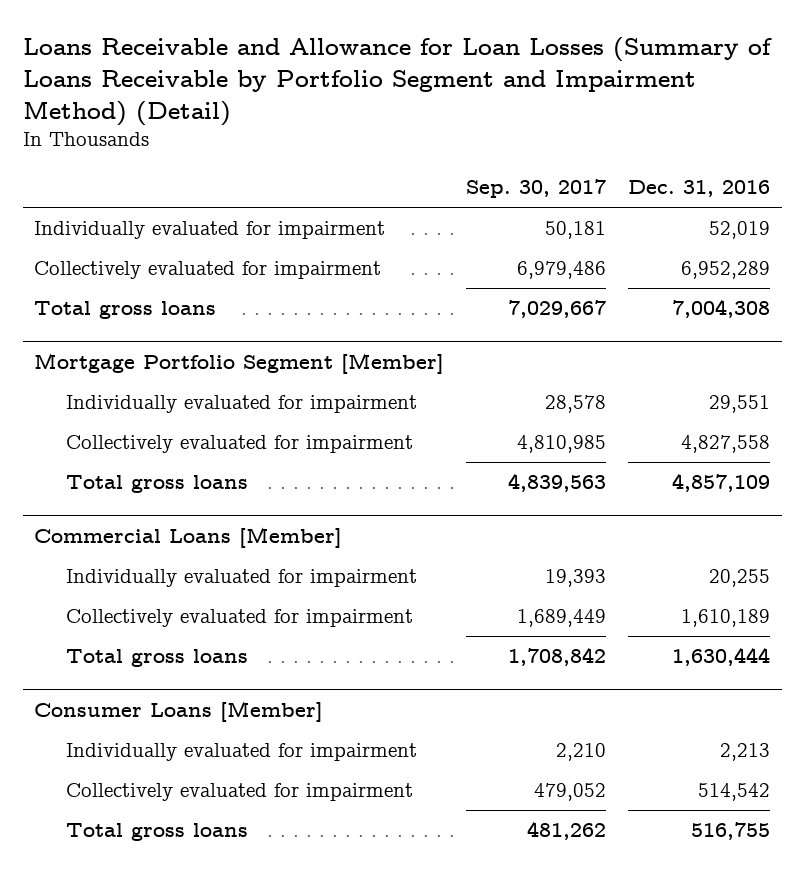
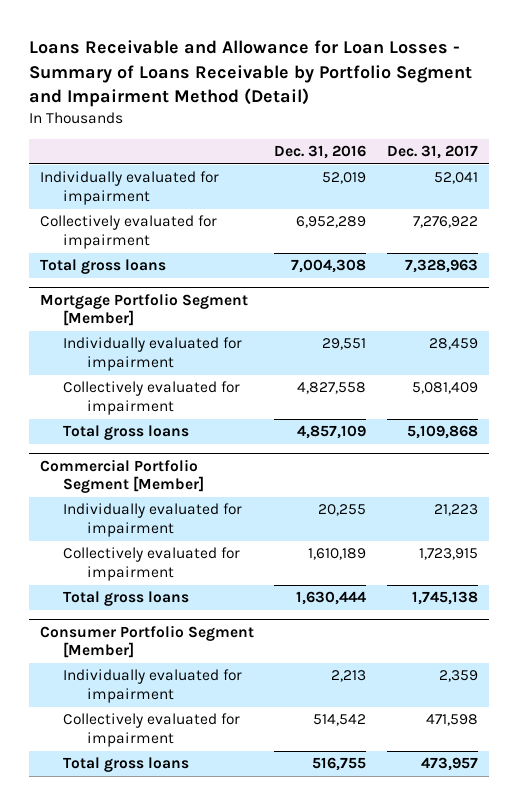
[22,36,772,126] Loans Receivable and Allowance for Loan Losses (Summary of Loans Receivable by Portfolio Segment and Impairment Method) (Detail) -> [29,40,473,108] Loans Receivable and Allowance for Loan Losses - Summary of Loans Receivable by Portfolio Segment and Impairment Method (Detail)
[466,179,607,199] Sep. 30, 2017 -> none
none -> [387,145,479,160] Dec. 31, 2017
[33,526,342,548] Commercial Loans [Member] -> [39,458,205,494] Commercial Portfolio Segment [Member]
[33,700,323,722] Consumer Loans [Member] -> [39,624,254,659] Consumer Portfolio Segment [Member]

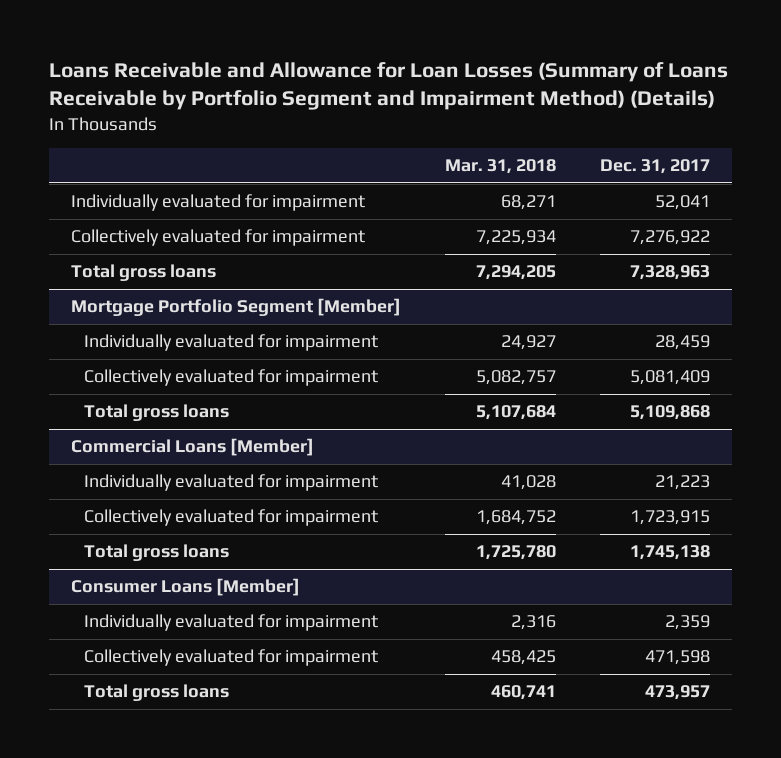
[29,40,473,108] Loans Receivable and Allowance for Loan Losses - Summary of Loans Receivable by Portfolio Segment and Impairment Method (Detail) -> [48,62,728,111] Loans Receivable and Allowance for Loan Losses (Summary of Loans Receivable by Portfolio Segment and Impairment Method) (Details)
[274,145,367,160] Dec. 31, 2016 -> none
none -> [444,159,556,175] Mar. 31, 2018
[39,458,205,494] Commercial Portfolio Segment [Member] -> [70,438,314,457] Commercial Loans [Member]
[39,624,254,659] Consumer Portfolio Segment [Member] -> [70,578,300,597] Consumer Loans [Member]

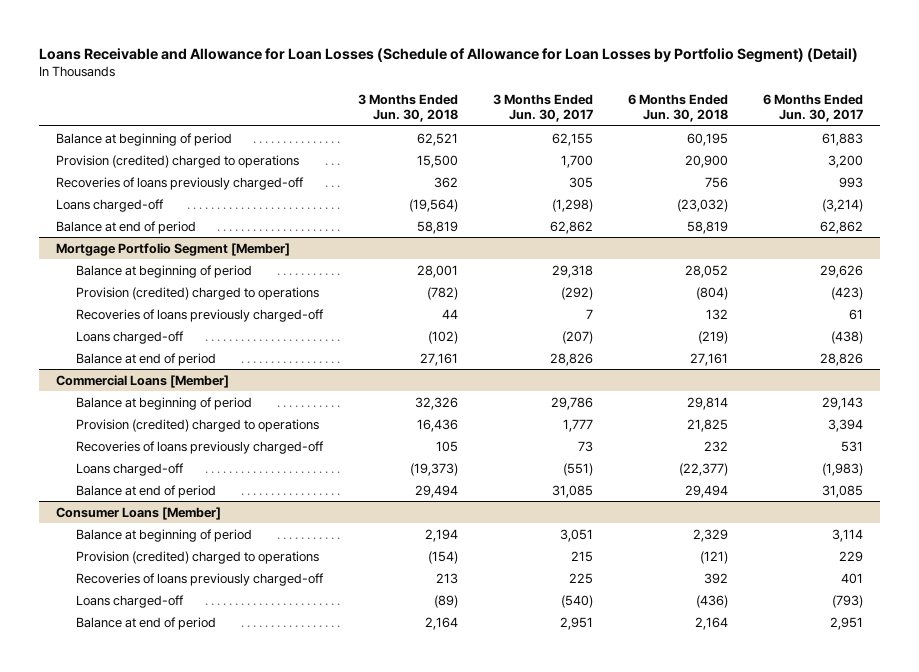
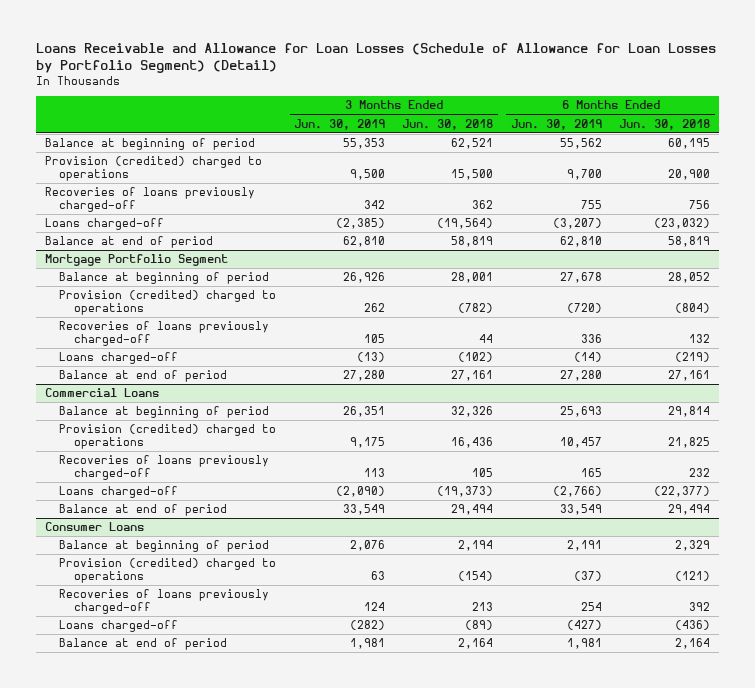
[492,94,593,123] 3 Months Ended Jun. 30, 2017 -> none
[762,94,863,123] 6 Months Ended Jun. 30, 2017 -> none
none -> [293,118,385,130] Jun. 30, 2019
none -> [510,118,602,130] Jun. 30, 2019
[56,242,291,256] Mortgage Portfolio Segment [Member] -> [45,254,229,267] Mortgage Portfolio Segment
[56,374,230,388] Commercial Loans [Member] -> [45,388,160,398] Commercial Loans
[56,506,222,520] Consumer Loans [Member] -> [45,522,145,532] Consumer Loans

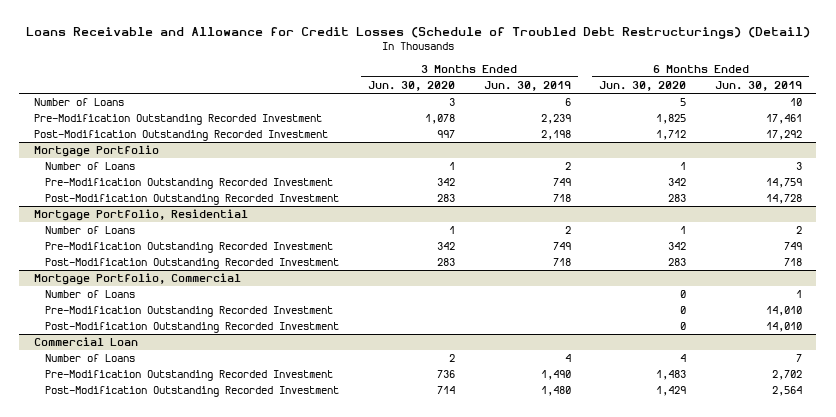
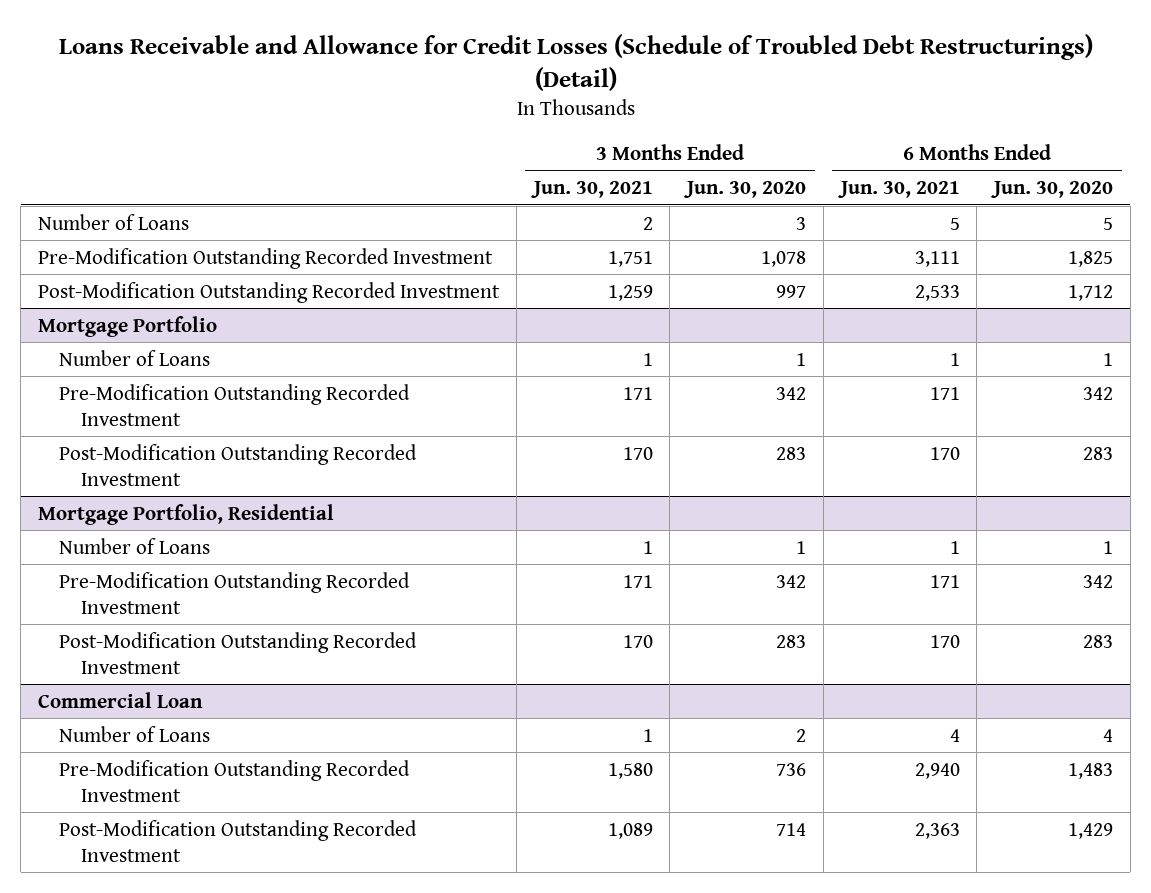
[483,81,571,92] Jun. 30, 2019 -> none
[715,81,803,92] Jun. 30, 2019 -> none
none -> [530,181,653,199] Jun. 30, 2021
none -> [837,181,960,199] Jun. 30, 2021
[33,273,241,286] Mortgage Portfolio, Commercial -> none
[45,290,136,299] Number of Loans -> none
[45,306,334,318] Pre-Modification Outstanding Recorded Investment -> none
[45,322,340,334] Post-Modification Outstanding Recorded Investment -> none

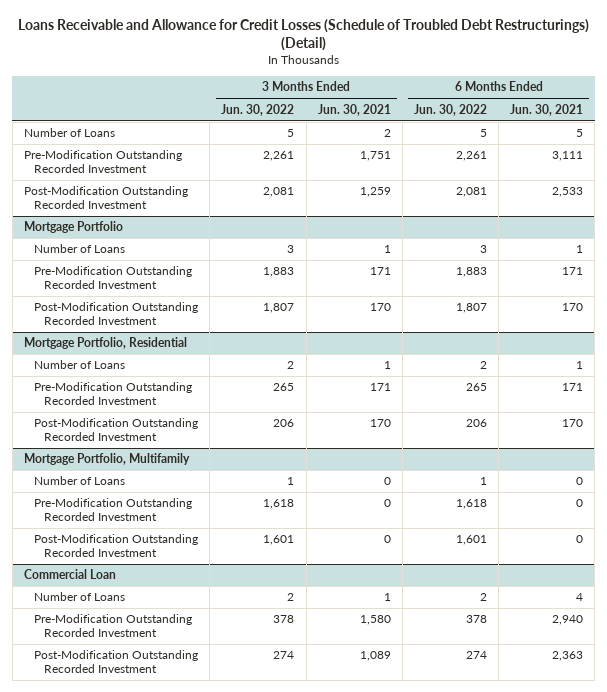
[684,181,807,199] Jun. 30, 2020 -> none
[991,181,1114,199] Jun. 30, 2020 -> none
none -> [221,103,295,116] Jun. 30, 2022
none -> [414,103,488,116] Jun. 30, 2022
none -> [23,453,190,466] Mortgage Portfolio, Multifamily
none -> [34,476,126,486] Number of Loans
none -> [34,498,193,522] Pre-Modification Outstanding Recorded Investment
none -> [34,534,199,558] Post-Modification Outstanding Recorded Investment

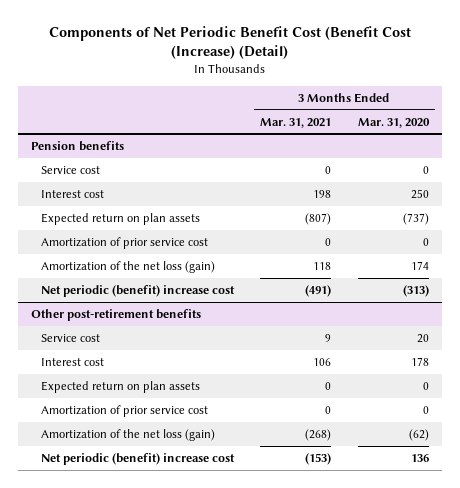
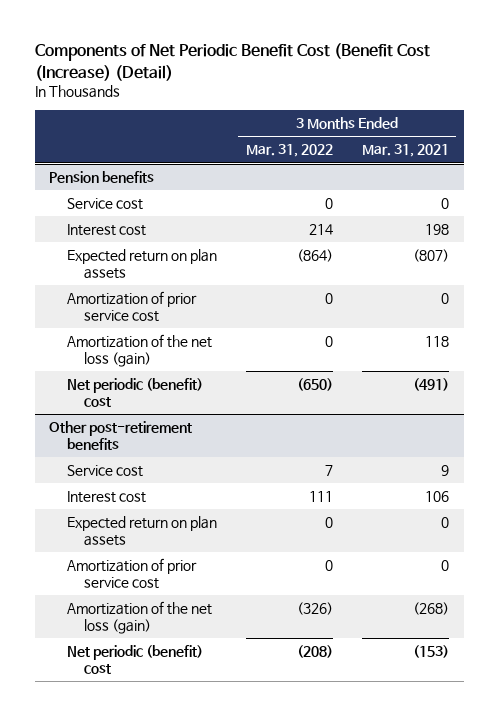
[357,117,430,128] Mar. 31, 2020 -> none
none -> [245,144,333,158] Mar. 31, 2022
[40,285,235,298] Net periodic (benefit) increase cost -> [66,378,203,407] Net periodic (benefit) cost
[40,453,235,466] Net periodic (benefit) increase cost -> [66,645,203,674] Net periodic (benefit) cost

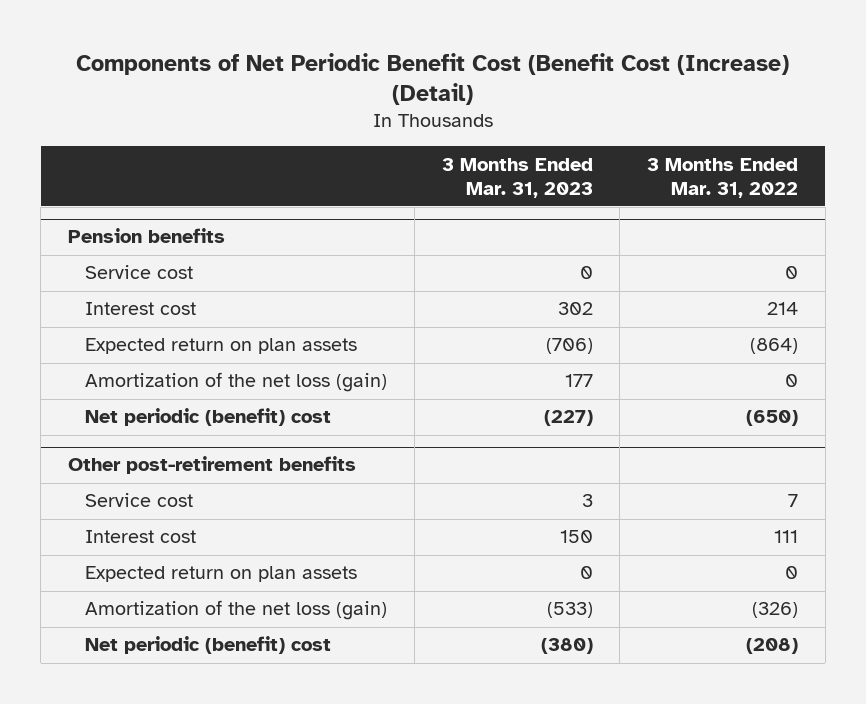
[362,144,450,158] Mar. 31, 2021 -> none
none -> [441,157,593,198] 3 Months Ended Mar. 31, 2023
[66,291,197,322] Amortization of prior service cost -> none
[66,558,197,589] Amortization of prior service cost -> none

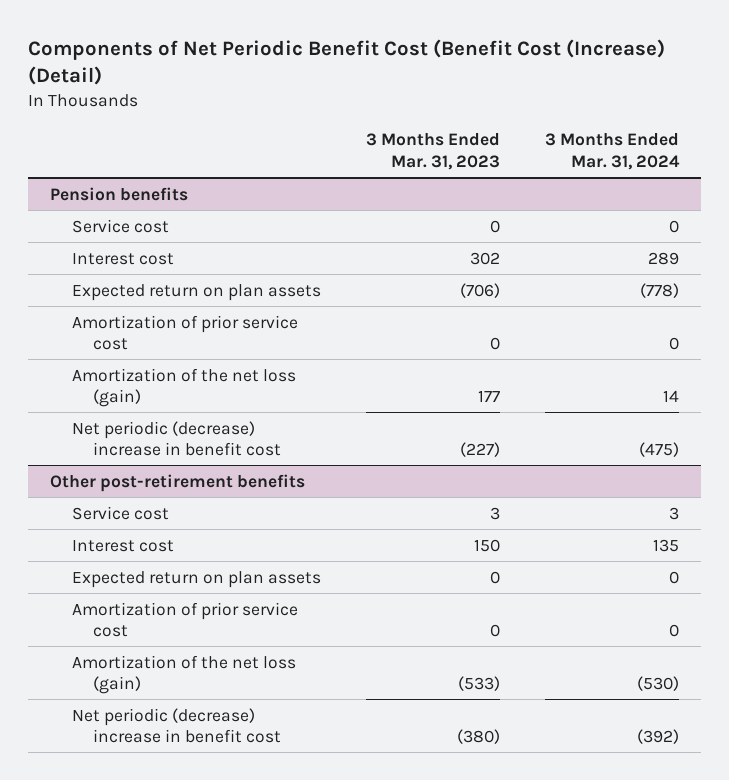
[646,157,798,198] 3 Months Ended Mar. 31, 2022 -> none
none -> [544,133,680,170] 3 Months Ended Mar. 31, 2024
none -> [71,314,298,350] Amortization of prior service cost
[85,408,332,427] Net periodic (benefit) cost -> [71,420,282,456] Net periodic (decrease) increase in benefit cost
none -> [71,601,298,637] Amortization of prior service cost
[85,636,332,655] Net periodic (benefit) cost -> [71,707,282,743] Net periodic (decrease) increase in benefit cost

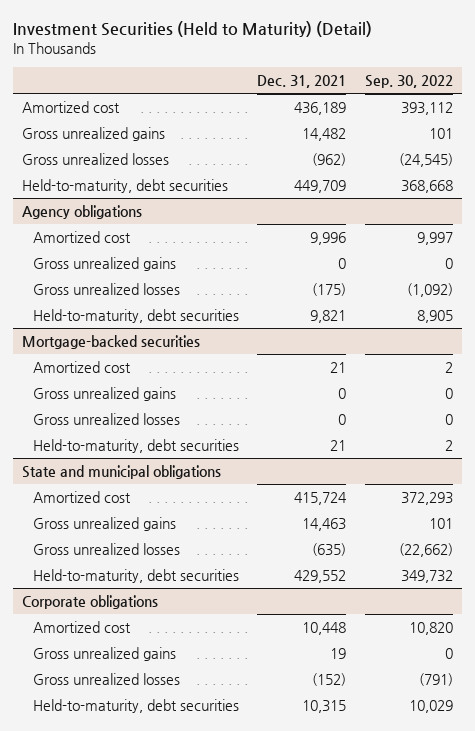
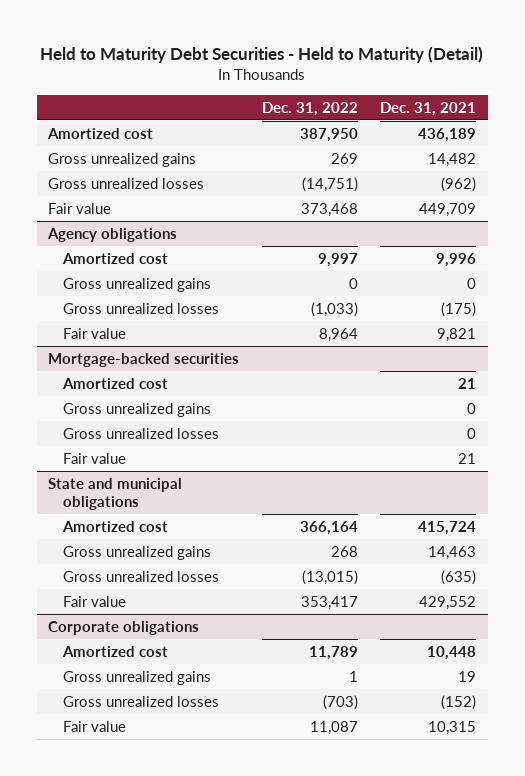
[12,21,372,38] Investment Securities (Held to Maturity) (Detail) -> [40,46,484,64] Held to Maturity Debt Securities - Held to Maturity (Detail)
[364,74,453,88] Sep. 30, 2022 -> none
none -> [261,101,358,116] Dec. 31, 2022
[22,178,229,193] Held-to-maturity, debt securities -> [48,202,112,214] Fair value
[32,308,239,323] Held-to-maturity, debt securities -> [63,327,127,339] Fair value
[32,438,239,453] Held-to-maturity, debt securities -> [63,452,127,464] Fair value
[32,568,239,583] Held-to-maturity, debt securities -> [63,595,127,607] Fair value
[32,698,239,713] Held-to-maturity, debt securities -> [63,720,127,732] Fair value

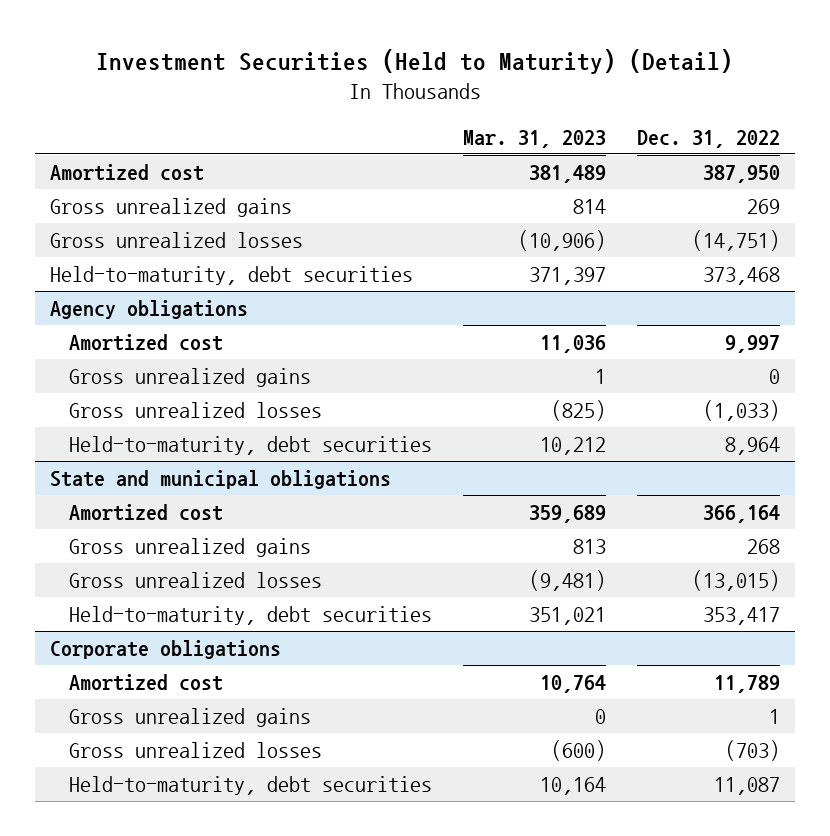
[40,46,484,64] Held to Maturity Debt Securities - Held to Maturity (Detail) -> [96,48,734,74] Investment Securities (Held to Maturity) (Detail)
[380,101,477,116] Dec. 31, 2021 -> none
none -> [463,129,607,148] Mar. 31, 2023
[48,202,112,214] Fair value -> [50,265,414,285] Held-to-maturity, debt securities
[48,352,240,367] Mortgage-backed securities -> none
[62,377,169,389] Amortized cost -> none
[63,402,212,417] Gross unrealized gains -> none
[63,427,220,439] Gross unrealized losses -> none
[63,452,127,464] Fair value -> none
[63,327,127,339] Fair value -> [69,435,433,455] Held-to-maturity, debt securities
[63,595,127,607] Fair value -> [69,605,433,625] Held-to-maturity, debt securities
[63,720,127,732] Fair value -> [69,775,433,795] Held-to-maturity, debt securities

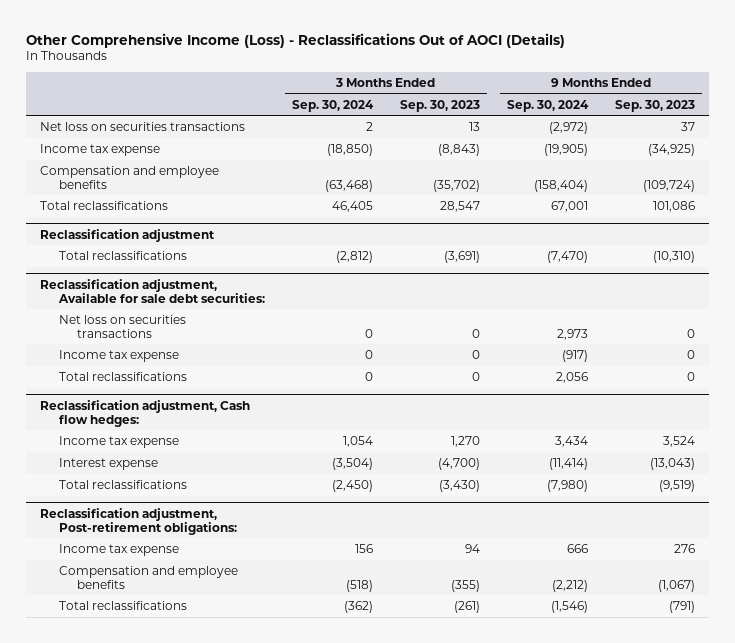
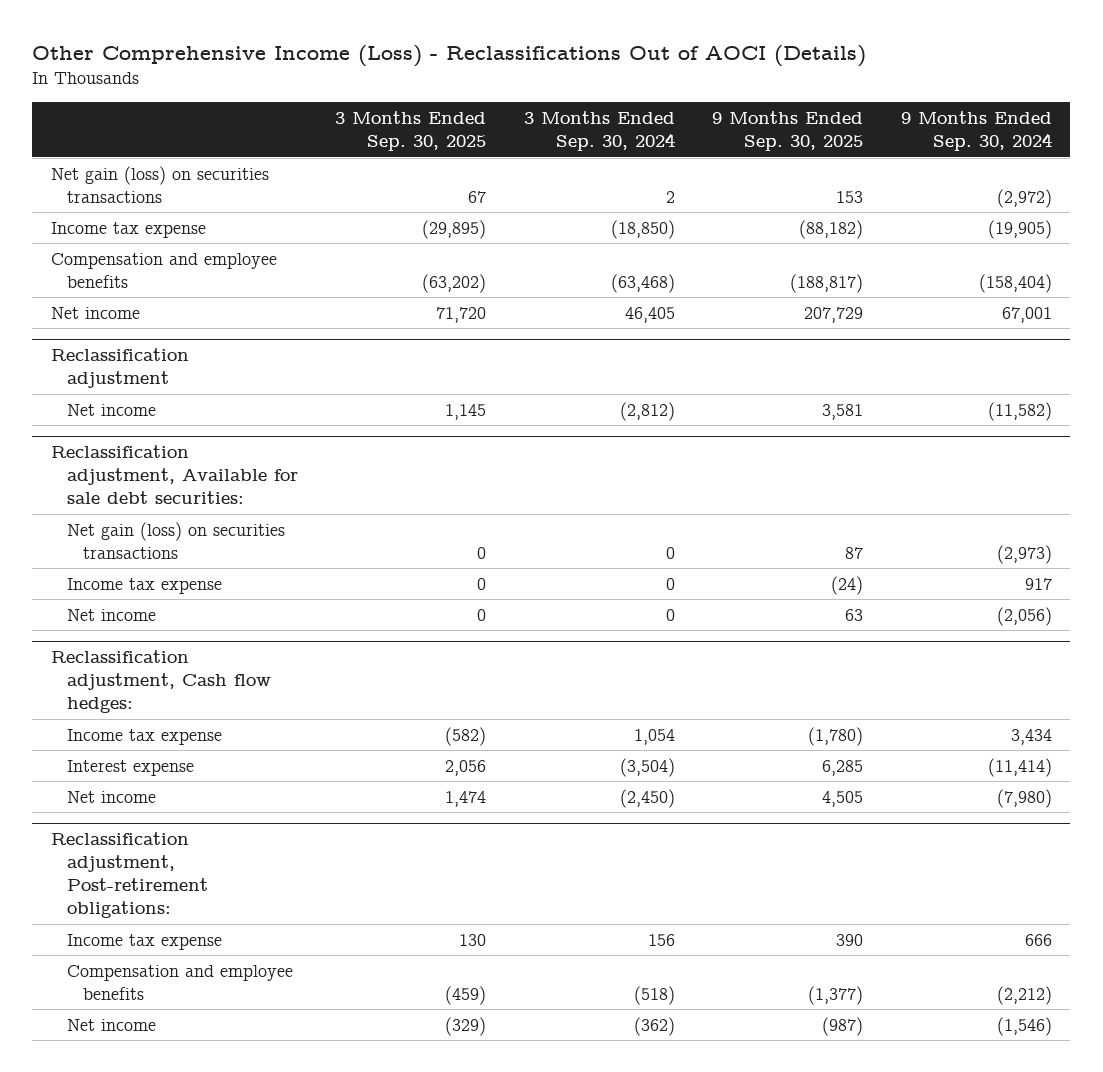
[399,99,480,112] Sep. 30, 2023 -> none
[615,99,696,112] Sep. 30, 2023 -> none
none -> [335,111,487,152] 3 Months Ended Sep. 30, 2025
none -> [712,111,864,152] 9 Months Ended Sep. 30, 2025
[39,121,245,131] Net loss on securities transactions -> [50,165,269,203] Net gain (loss) on securities transactions
[39,200,168,210] Total reclassifications -> [50,306,140,319] Net income
[58,250,187,260] Total reclassifications -> none
none -> [67,403,157,416] Net income
[58,371,187,381] Total reclassifications -> none
[58,314,186,338] Net loss on securities transactions -> [67,521,286,559] Net gain (loss) on securities transactions
[557,328,589,340] 2,973 -> [996,544,1052,564] (2,973)
[562,349,589,362] (917) -> [1024,577,1052,590] 917
none -> [67,608,157,621] Net income
[58,479,187,489] Total reclassifications -> [67,790,157,803] Net income
[58,600,187,610] Total reclassifications -> [67,1018,157,1031] Net income

